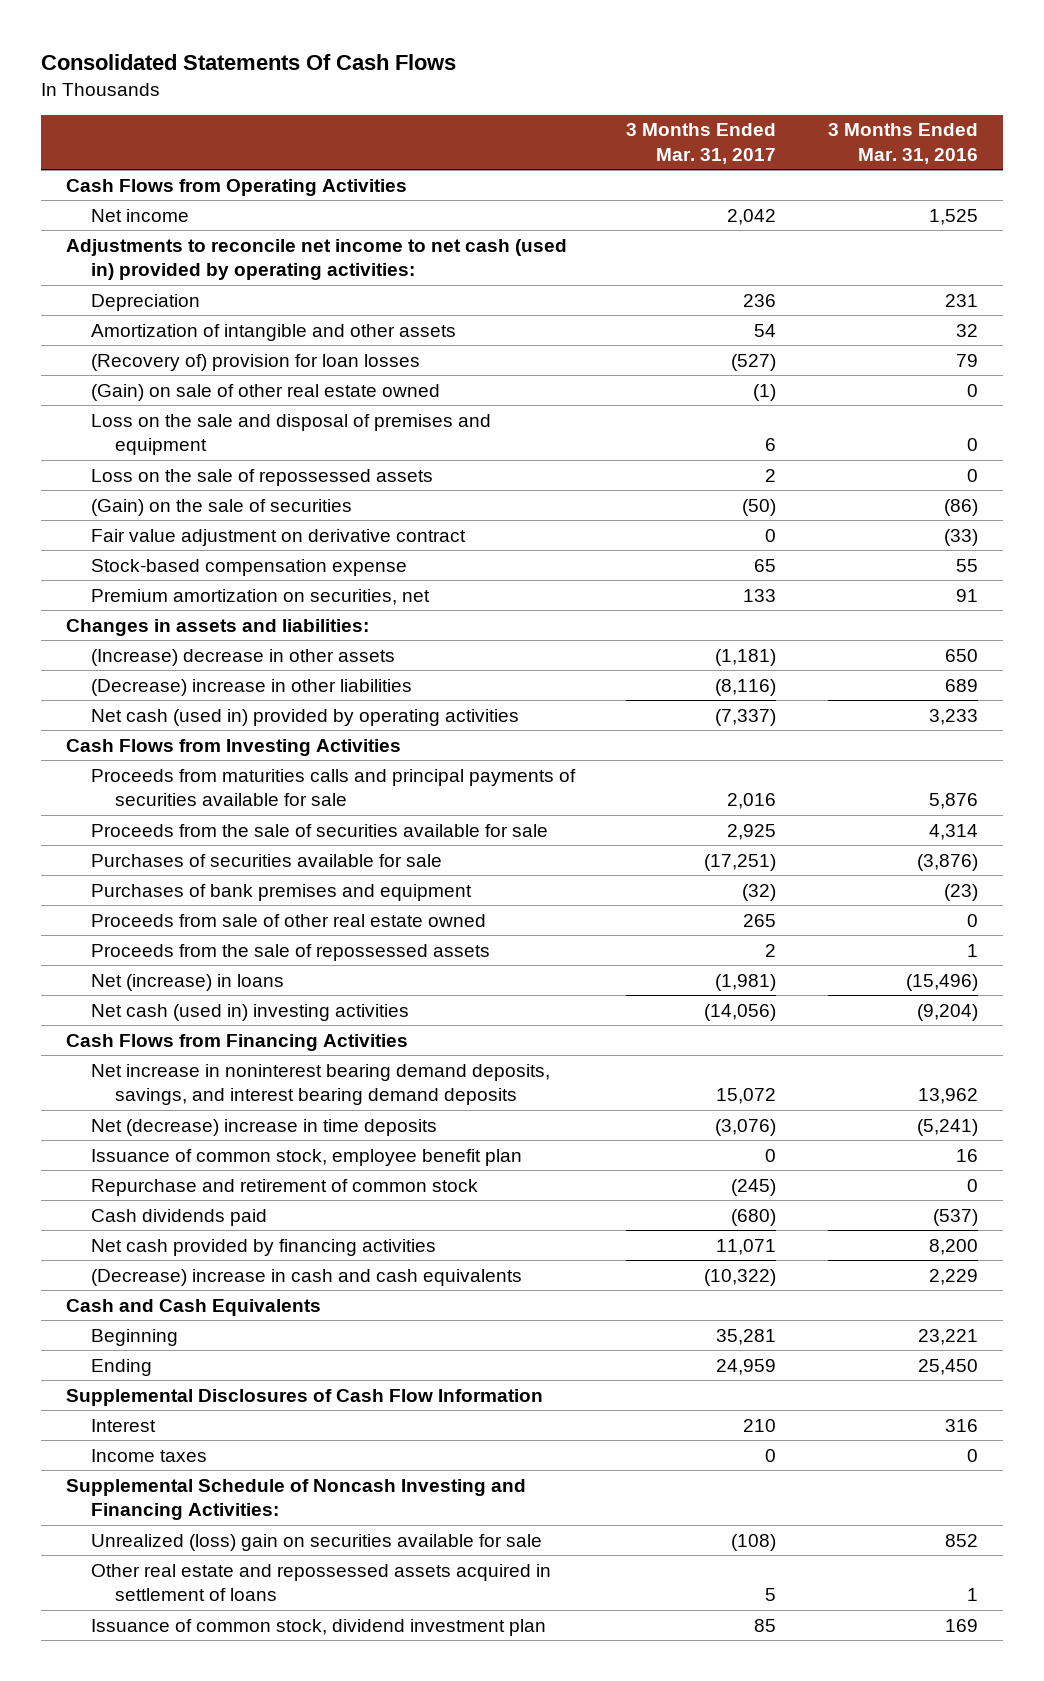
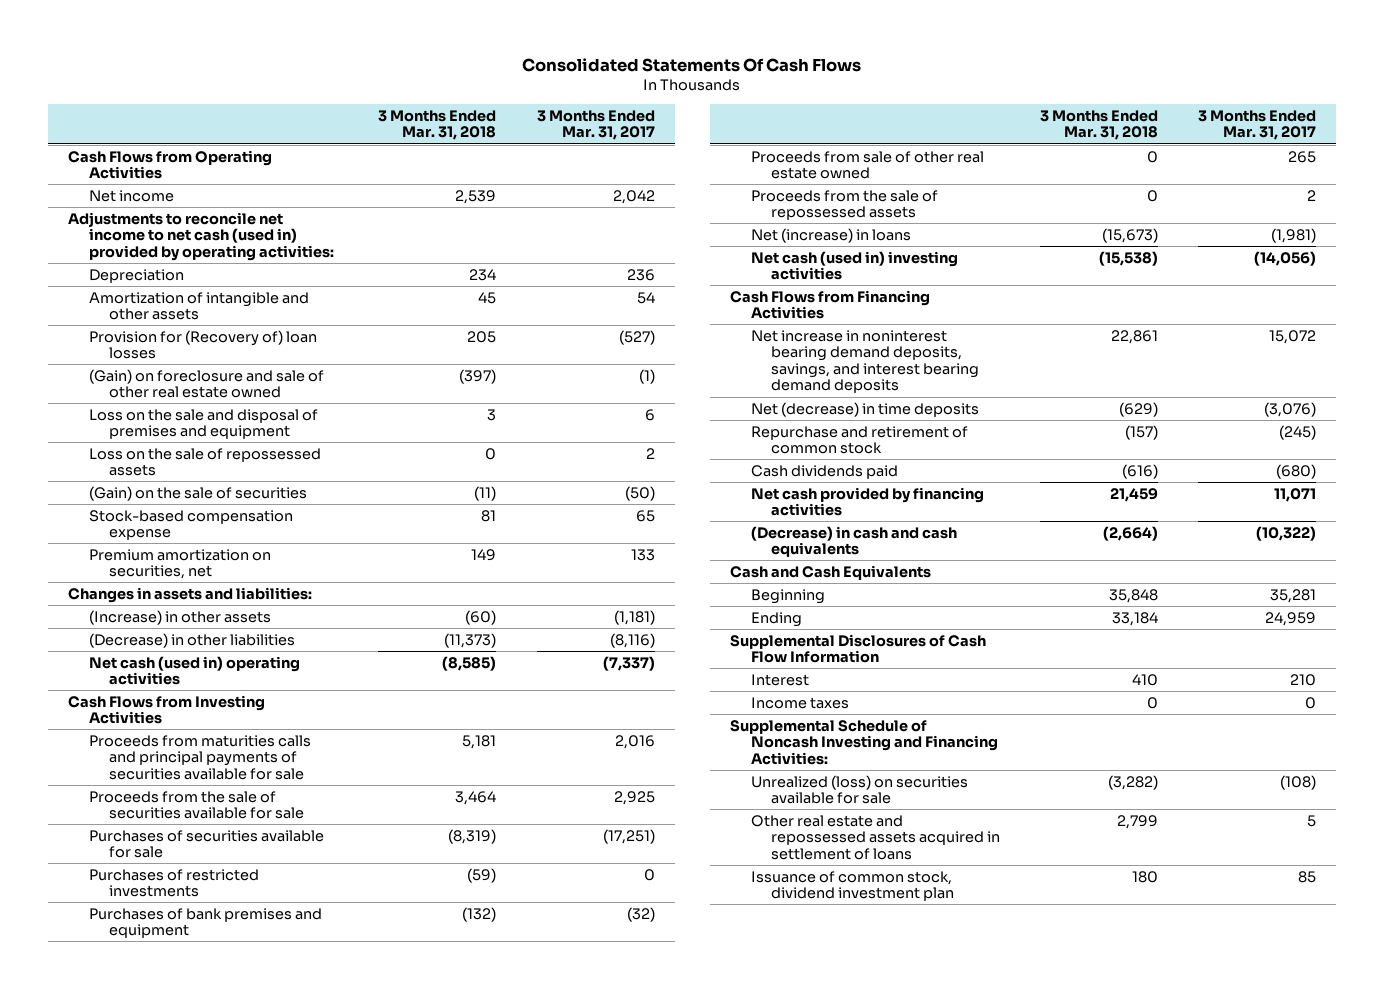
[827,123,978,164] 3 Months Ended Mar. 31, 2016 -> none
none -> [378,109,497,141] 3 Months Ended Mar. 31, 2018
[90,353,420,371] (Recovery of) provision for loan losses -> [88,329,317,360] Provision for (Recovery of) loan losses
[90,383,440,401] (Gain) on sale of other real estate owned -> [88,368,324,399] (Gain) on foreclosure and sale of other real estate owned
[90,528,466,546] Fair value adjustment on derivative contract -> none
[90,648,395,666] (Increase) decrease in other assets -> [88,609,271,625] (Increase) in other assets
[90,678,412,696] (Decrease) increase in other liabilities -> [88,632,295,648] (Decrease) in other liabilities
[90,708,519,726] Net cash (used in) provided by operating activities -> [88,655,300,686] Net cash (used in) operating activities
none -> [88,868,259,898] Purchases of restricted investments
[90,1148,522,1166] Issuance of common stock, employee benefit plan -> none
[90,1118,437,1136] Net (decrease) increase in time deposits -> [750,401,979,417] Net (decrease) in time deposits
[90,1268,522,1286] (Decrease) increase in cash and cash equivalents -> [750,525,957,558] (Decrease) in cash and cash equivalents
[90,1533,542,1551] Unrealized (loss) gain on securities available for sale -> [750,774,968,805] Unrealized (loss) on securities available for sale

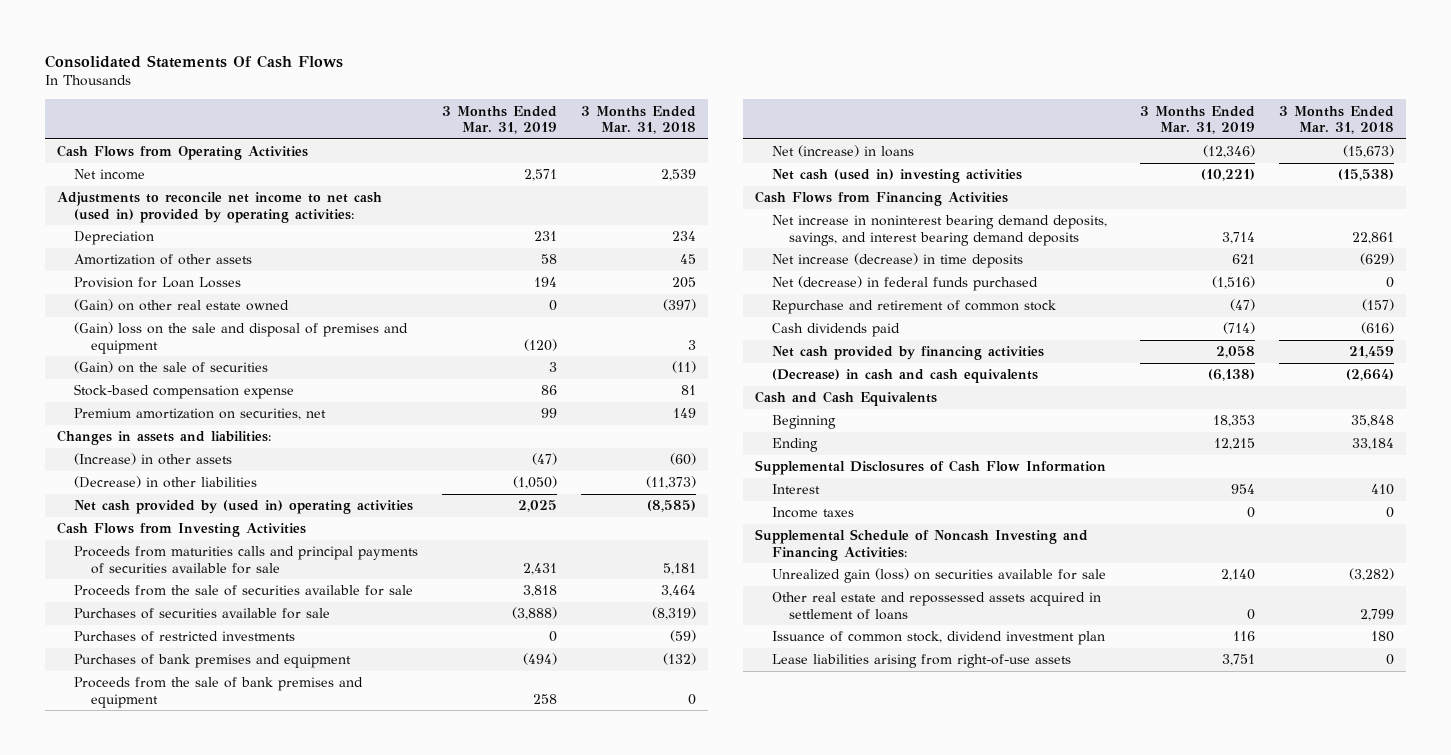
[536,109,655,141] 3 Months Ended Mar. 31, 2017 -> none
none -> [442,105,558,134] 3 Months Ended Mar. 31, 2019
[88,447,321,477] Loss on the sale of repossessed assets -> none
[88,291,309,321] Amortization of intangible and other assets -> [74,254,253,266] Amortization of other assets
[88,329,317,360] Provision for (Recovery of) loan losses -> [74,277,242,289] Provision for Loan Losses
[88,368,324,399] (Gain) on foreclosure and sale of other real estate owned -> [74,299,290,312] (Gain) on other real estate owned
[88,408,318,440] Loss on the sale and disposal of premises and equipment -> [74,322,409,354] (Gain) loss on the sale and disposal of premises and equipment
[88,655,300,686] Net cash (used in) operating activities -> [74,500,414,515] Net cash provided by (used in) operating activities
[750,150,984,180] Proceeds from sale of other real estate owned -> none
[750,189,938,221] Proceeds from the sale of repossessed assets -> none
none -> [74,677,364,708] Proceeds from the sale of bank premises and equipment
[750,401,979,417] Net (decrease) in time deposits -> [771,253,1023,269] Net increase (decrease) in time deposits
none -> [771,276,1038,292] Net (decrease) in federal funds purchased
[750,774,968,805] Unrealized (loss) on securities available for sale -> [771,568,1106,584] Unrealized gain (loss) on securities available for sale
none -> [771,654,1071,669] Lease liabilities arising from right-of-use assets

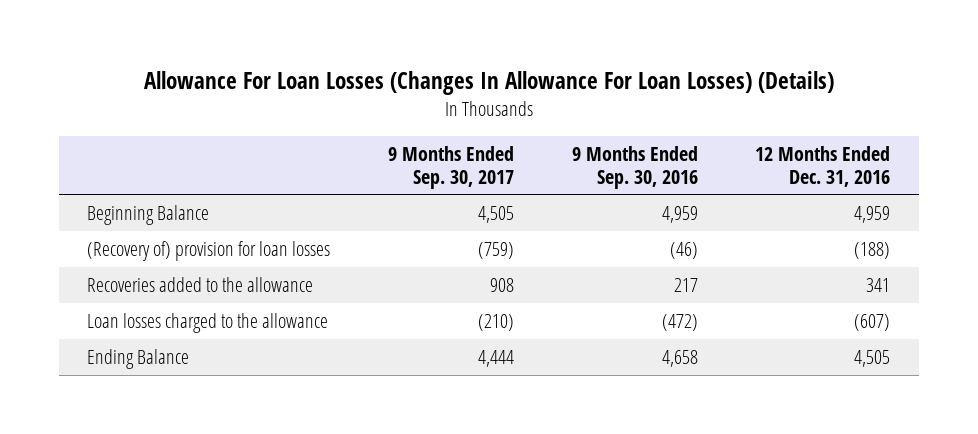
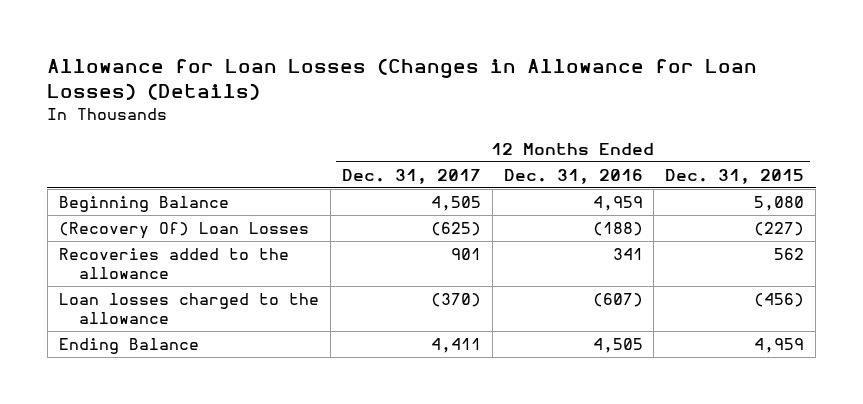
[143,71,834,96] Allowance For Loan Losses (Changes In Allowance For Loan Losses) (Details) -> [47,57,758,100] Allowance for Loan Losses (Changes in Allowance for Loan Losses) (Details)
[388,145,515,189] 9 Months Ended Sep. 30, 2017 -> none
[571,145,698,189] 9 Months Ended Sep. 30, 2016 -> none
none -> [341,168,481,184] Dec. 31, 2017
none -> [665,168,805,184] Dec. 31, 2015
[87,240,331,261] (Recovery of) provision for loan losses -> [58,222,309,240] (Recovery Of) Loan Losses

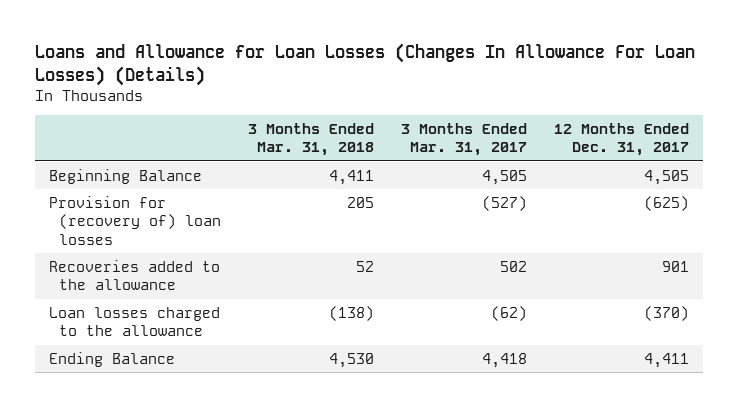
[47,57,758,100] Allowance for Loan Losses (Changes in Allowance for Loan Losses) (Details) -> [35,43,696,86] Loans and Allowance for Loan Losses (Changes In Allowance For Loan Losses) (Details)
[503,168,643,184] Dec. 31, 2016 -> none
[665,168,805,184] Dec. 31, 2015 -> none
none -> [248,122,375,157] 3 Months Ended Mar. 31, 2018
none -> [401,122,528,157] 3 Months Ended Mar. 31, 2017
[58,222,309,240] (Recovery Of) Loan Losses -> [48,195,222,245] Provision for (recovery of) loan losses

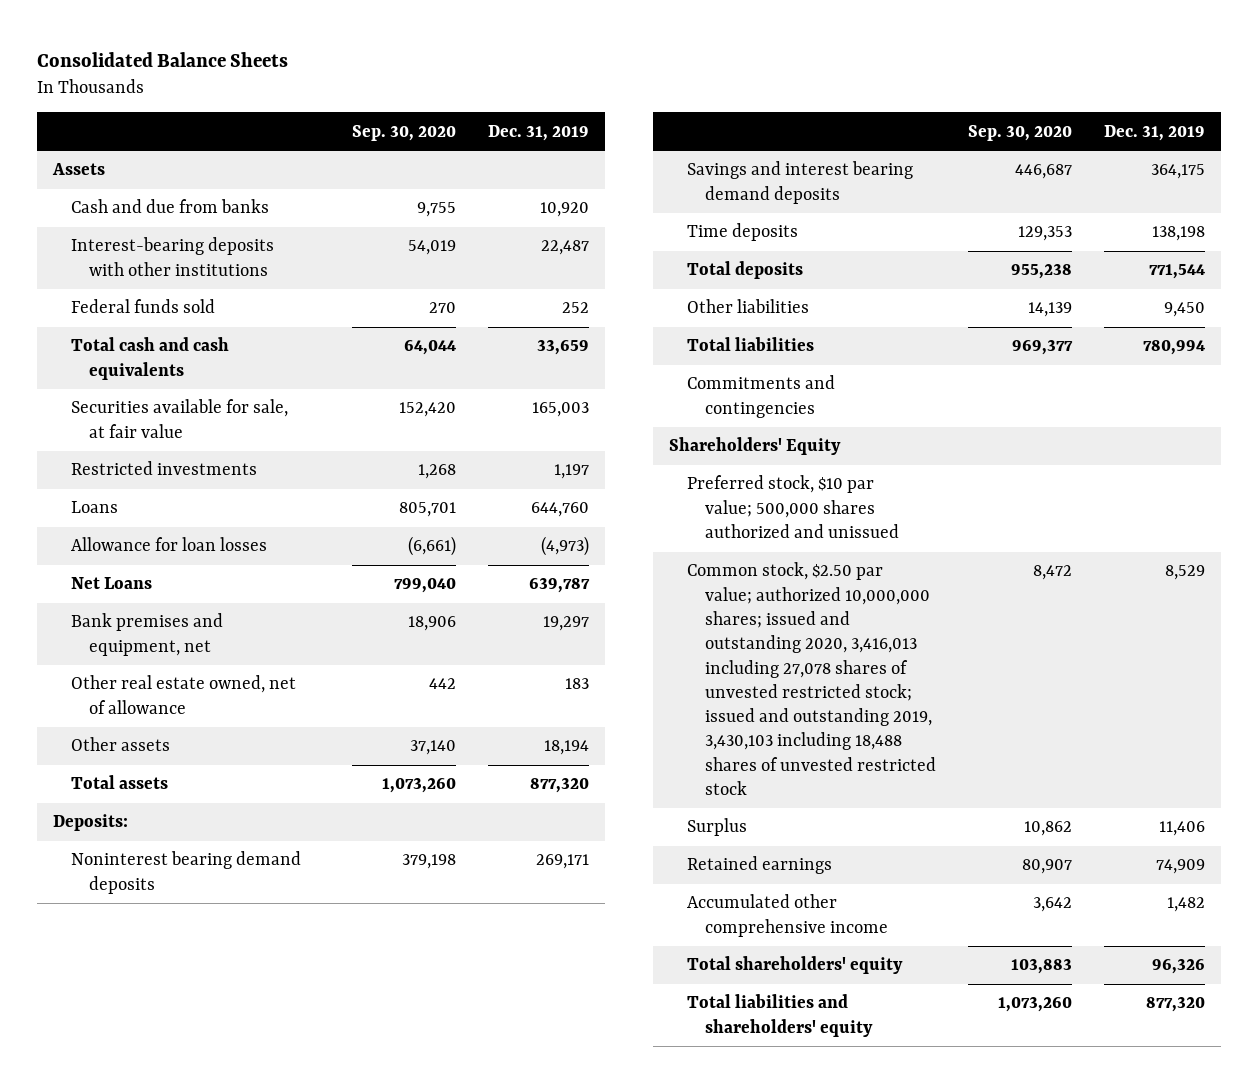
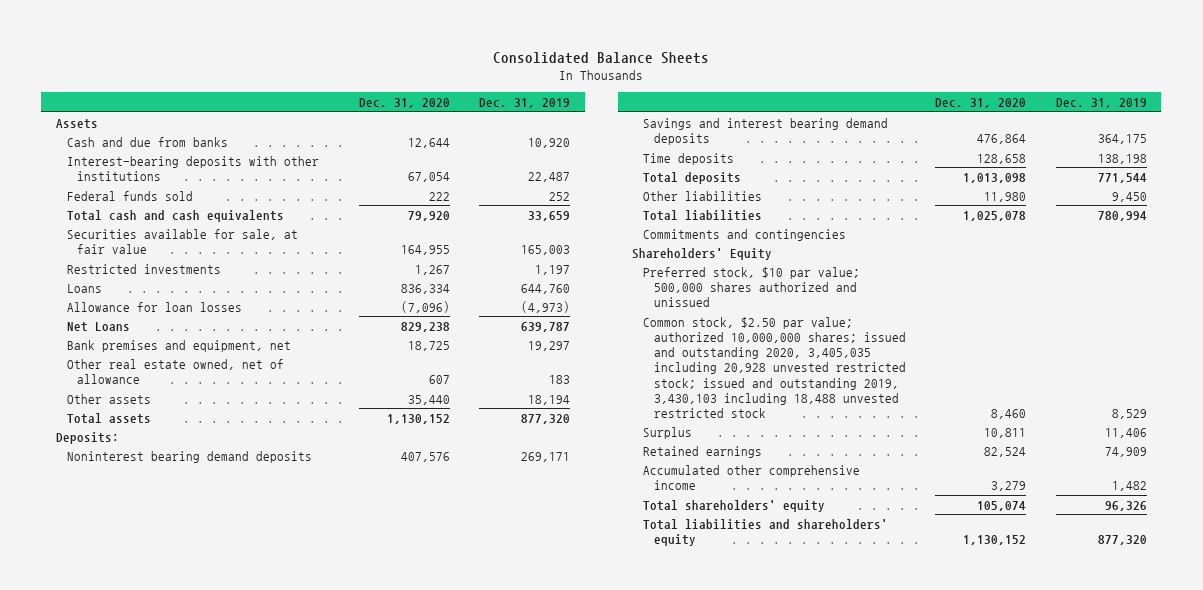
[351,124,456,141] Sep. 30, 2020 -> none
none -> [358,98,450,109] Dec. 31, 2020
[686,562,936,795] Common stock, $2.50 par value; authorized 10,000,000 shares; issued and outstanding 2020, 3,416,013 including 27,078 shares of unvested restricted stock; issued and outstanding 2019, 3,430,103 including 18,488 shares of unvested restricted stock -> [642,316,906,418] Common stock, $2.50 par value; authorized 10,000,000 shares; issued and outstanding 2020, 3,405,035 including 20,928 unvested restricted stock; issued and outstanding 2019, 3,430,103 including 18,488 unvested restricted stock

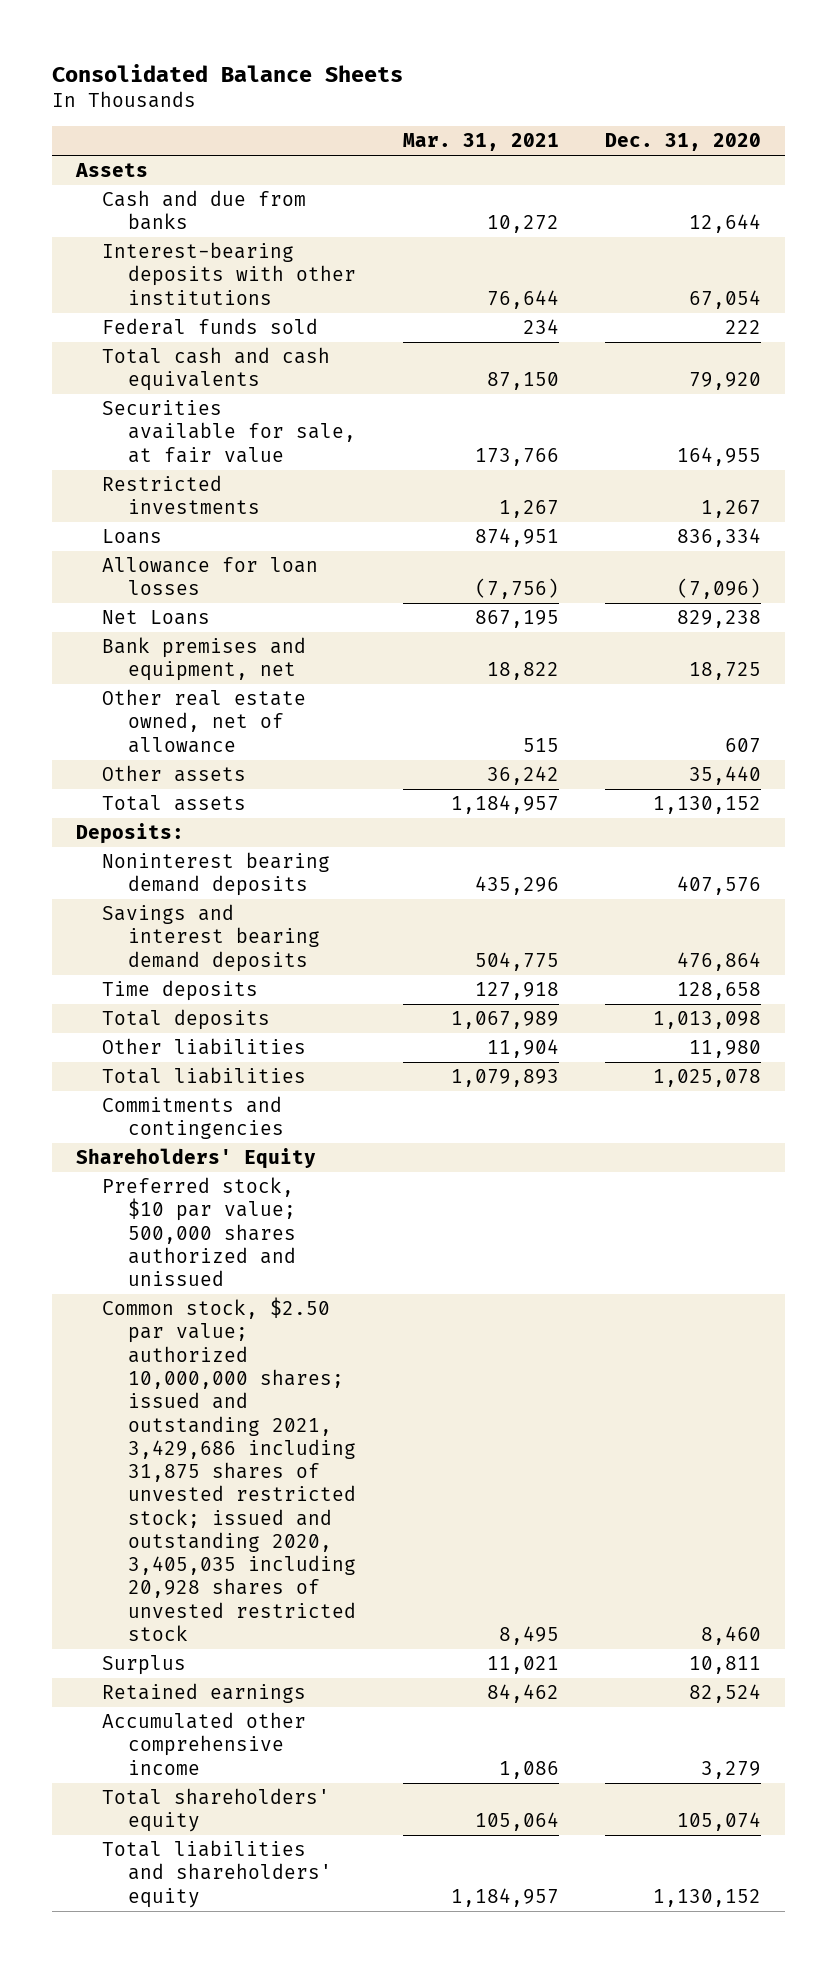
[479,98,571,109] Dec. 31, 2019 -> none
none -> [402,133,559,152] Mar. 31, 2021
[642,316,906,418] Common stock, $2.50 par value; authorized 10,000,000 shares; issued and outstanding 2020, 3,405,035 including 20,928 unvested restricted stock; issued and outstanding 2019, 3,430,103 including 18,488 unvested restricted stock -> [101,1297,357,1641] Common stock, $2.50 par value; authorized 10,000,000 shares; issued and outstanding 2021, 3,429,686 including 31,875 shares of unvested restricted stock; issued and outstanding 2020, 3,405,035 including 20,928 shares of unvested restricted stock

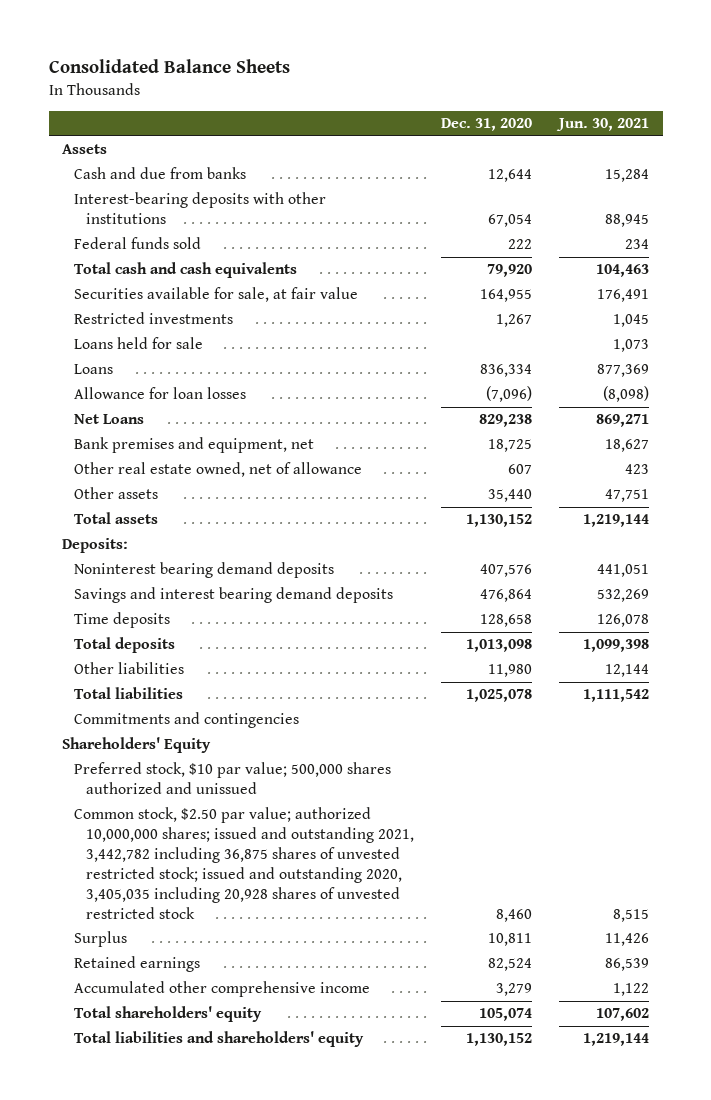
[402,133,559,152] Mar. 31, 2021 -> none
none -> [556,118,650,132] Jun. 30, 2021
none -> [73,337,203,350] Loans held for sale
[101,1297,357,1641] Common stock, $2.50 par value; authorized 10,000,000 shares; issued and outstanding 2021, 3,429,686 including 31,875 shares of unvested restricted stock; issued and outstanding 2020, 3,405,035 including 20,928 shares of unvested restricted stock -> [73,807,414,919] Common stock, $2.50 par value; authorized 10,000,000 shares; issued and outstanding 2021, 3,442,782 including 36,875 shares of unvested restricted stock; issued and outstanding 2020, 3,405,035 including 20,928 shares of unvested restricted stock

